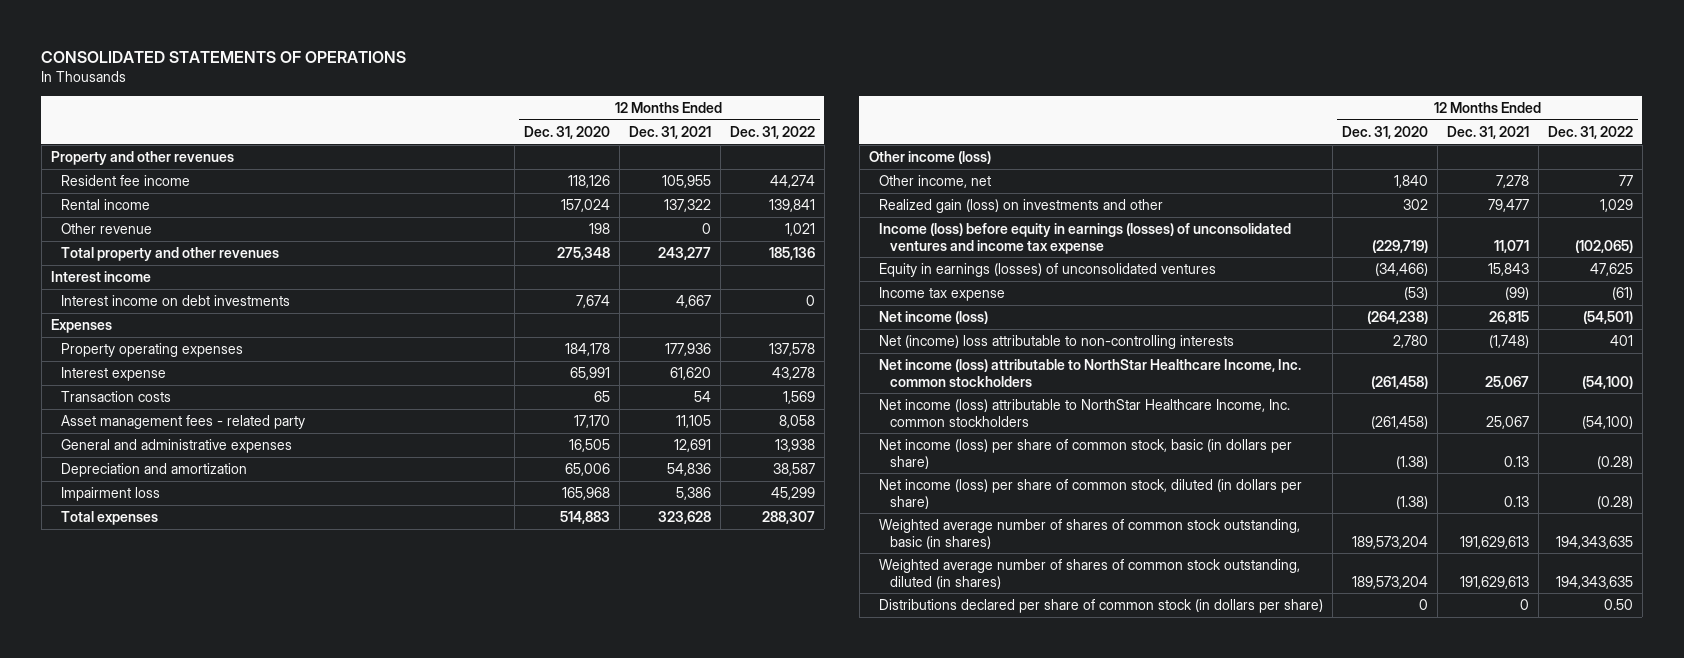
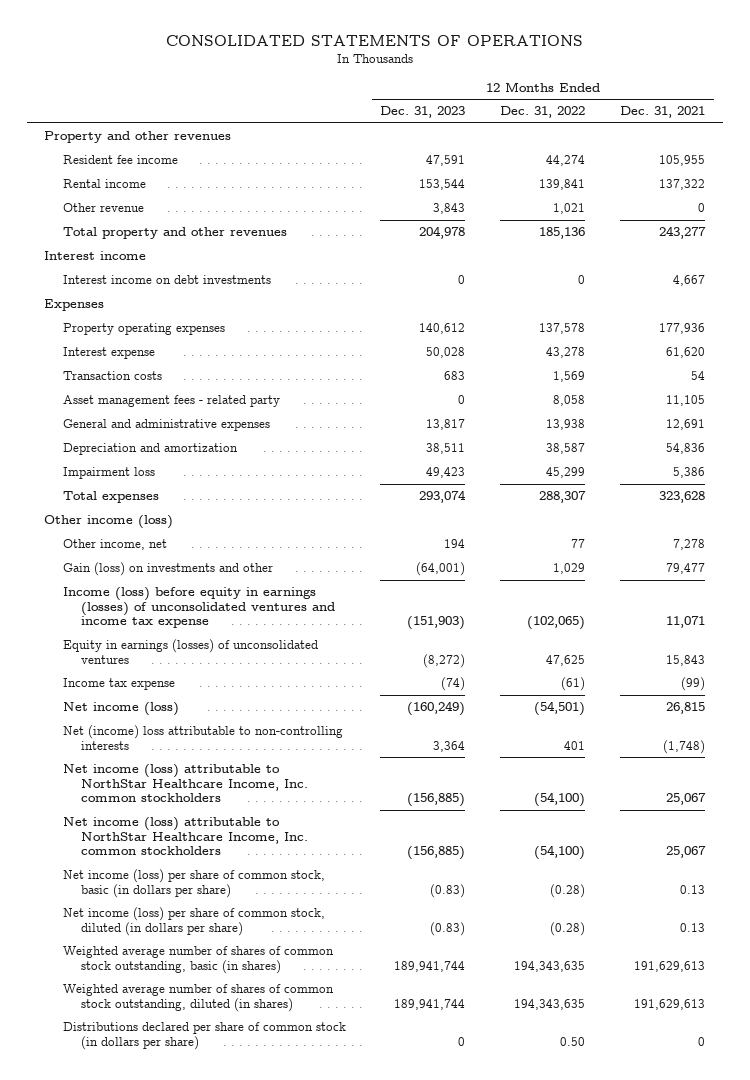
[524,125,611,139] Dec. 31, 2020 -> none
none -> [380,106,466,119] Dec. 31, 2023
[879,199,1164,214] Realized gain (loss) on investments and other -> [62,562,273,577] Gain (loss) on investments and other

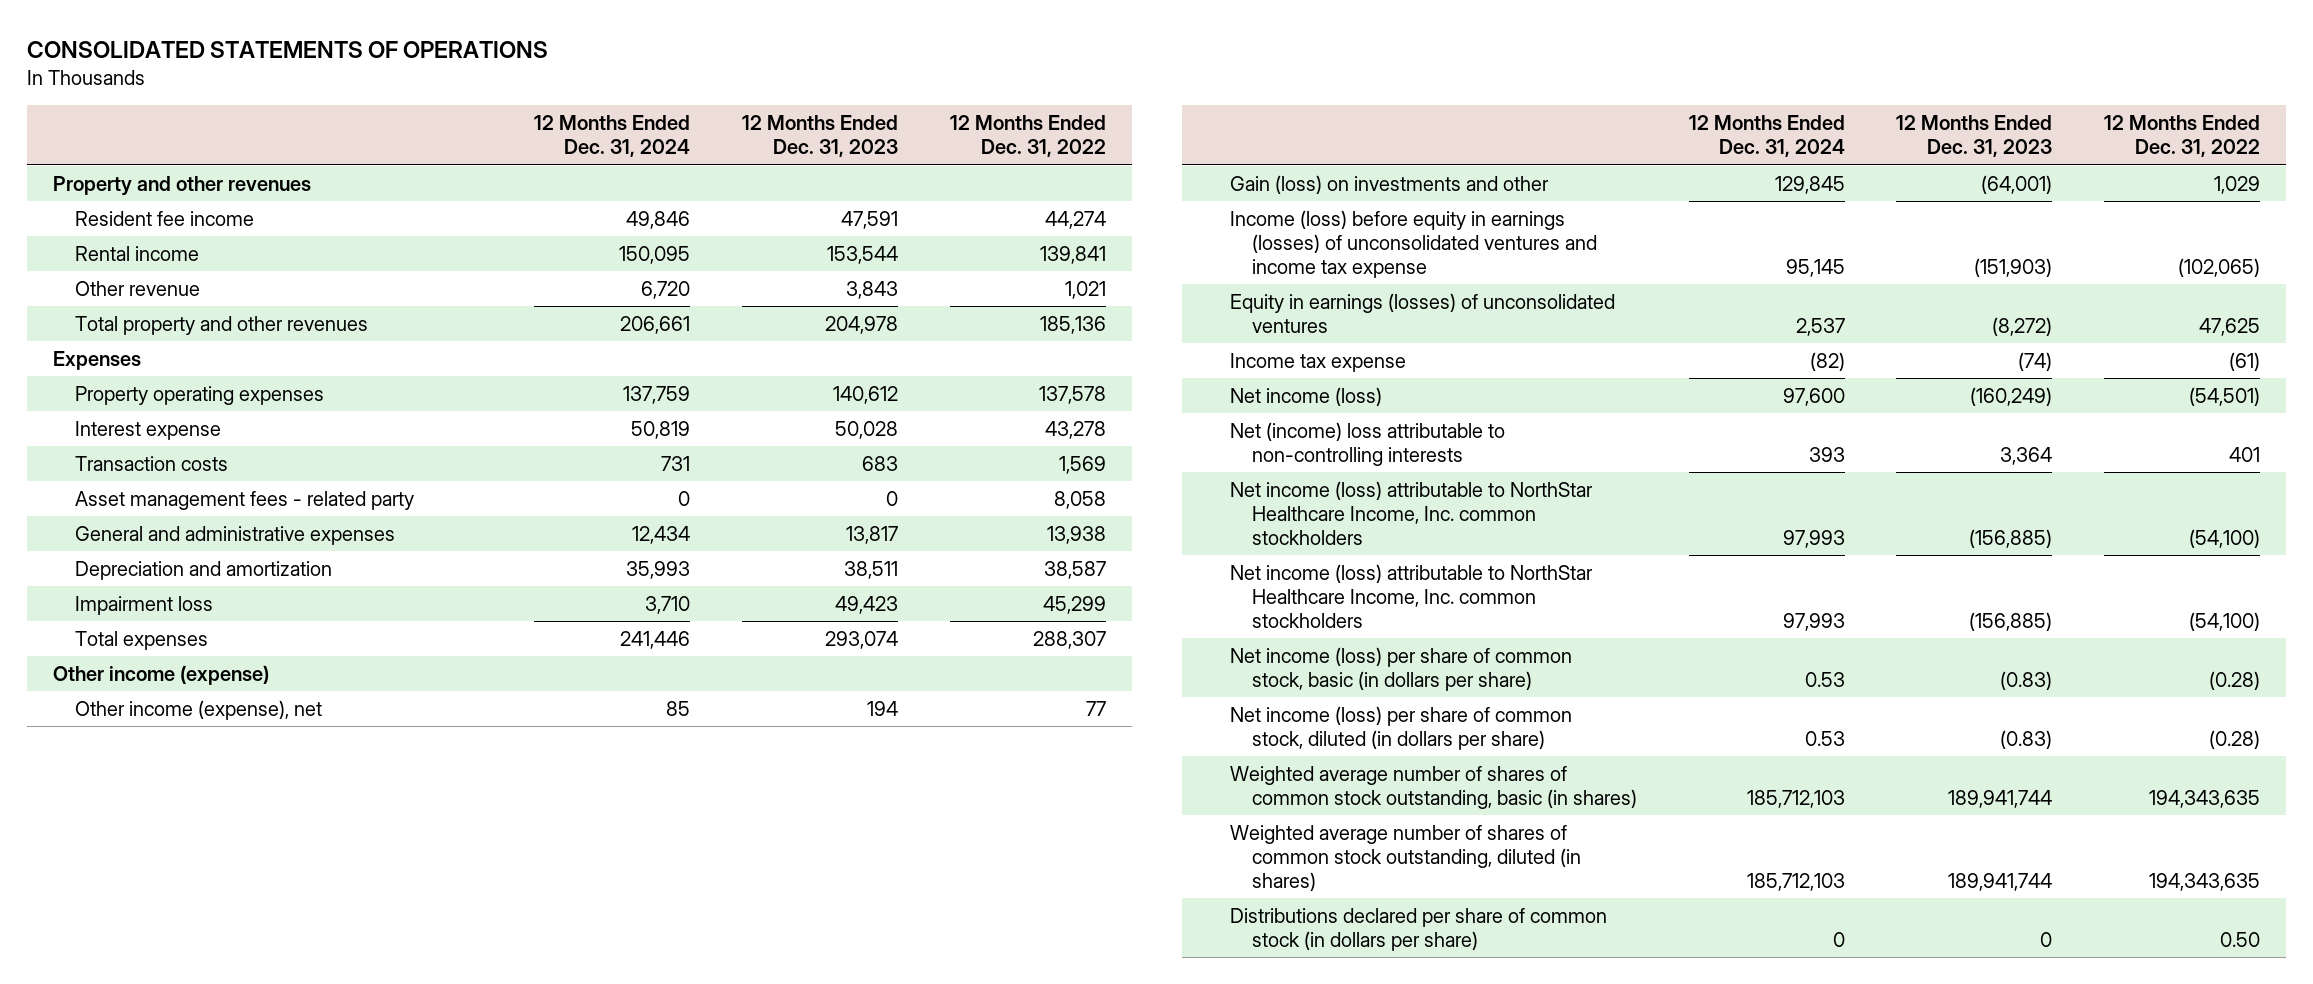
[620,106,706,119] Dec. 31, 2021 -> none
none -> [534,115,691,158] 12 Months Ended Dec. 31, 2024
[44,251,147,261] Interest income -> none
[62,275,271,285] Interest income on debt investments -> none
[44,515,174,530] Other income (loss) -> [53,664,270,685] Other income (expense)
[62,539,167,551] Other income, net -> [75,699,323,720] Other income (expense), net

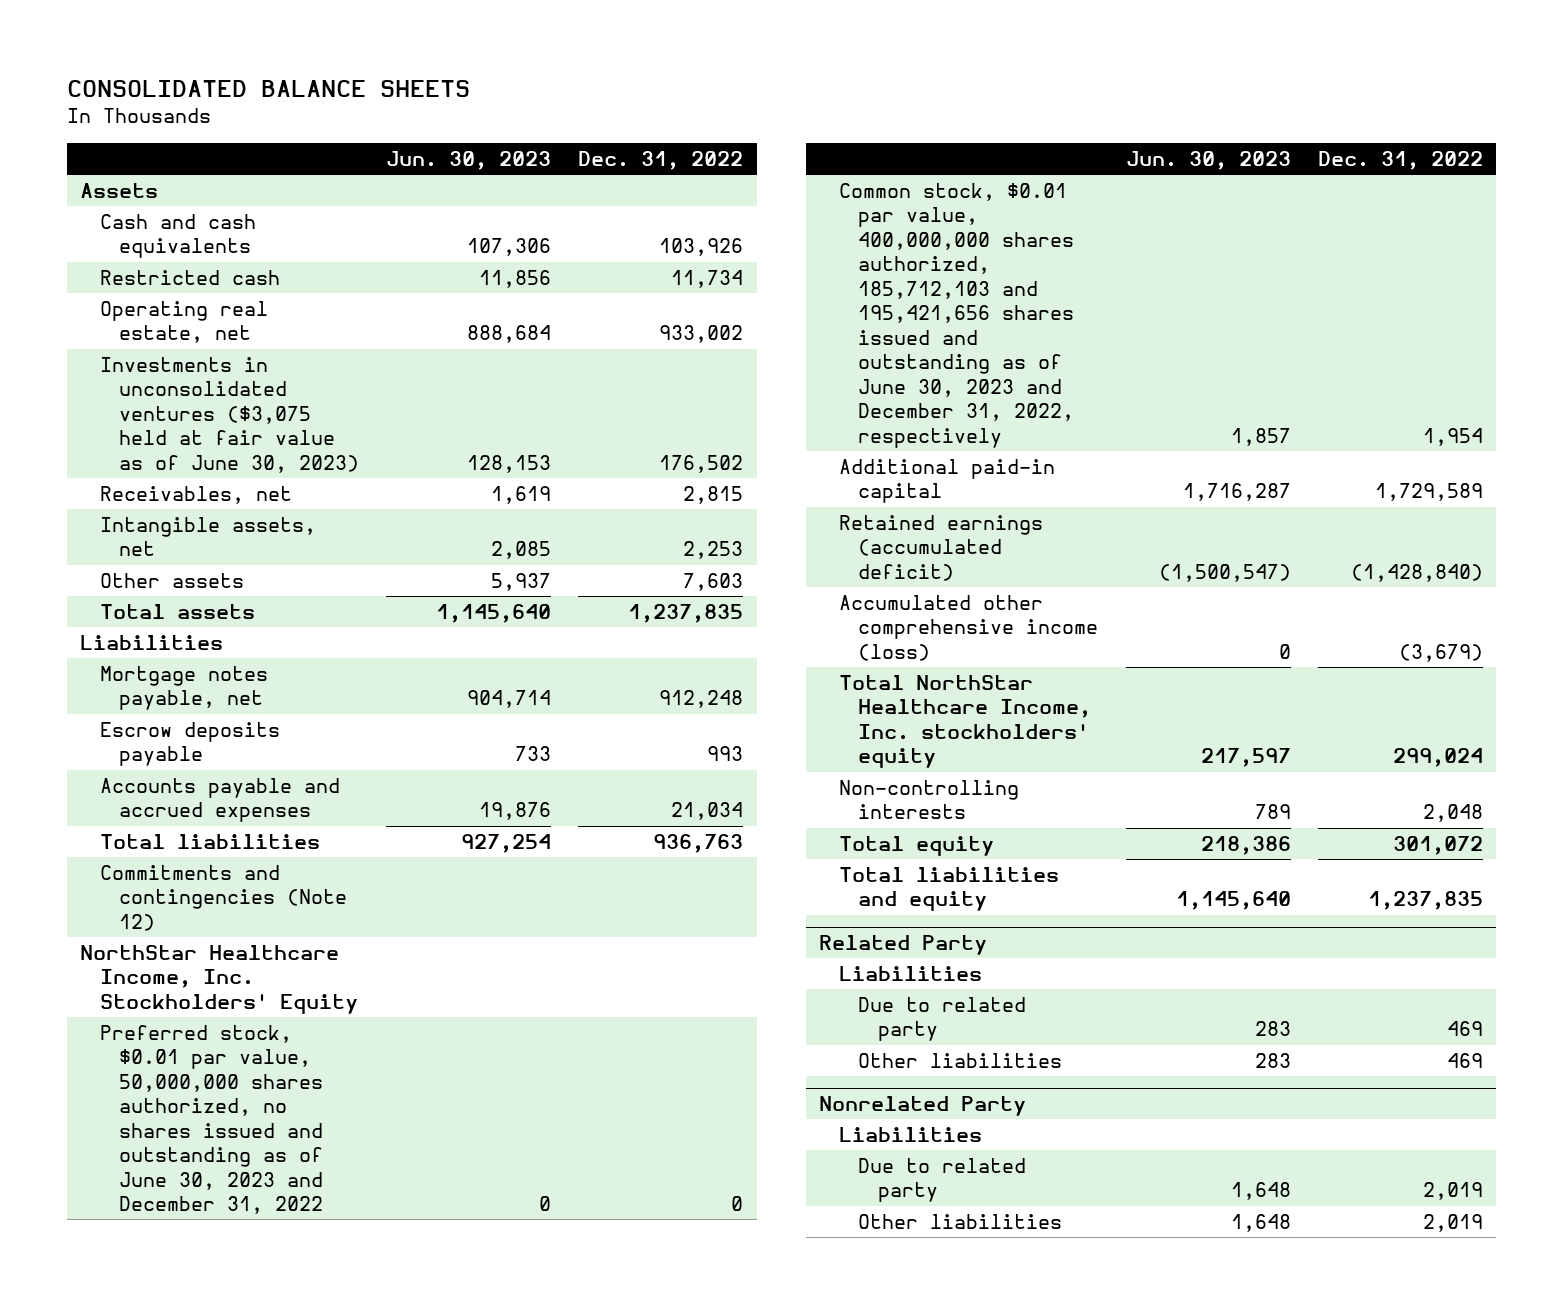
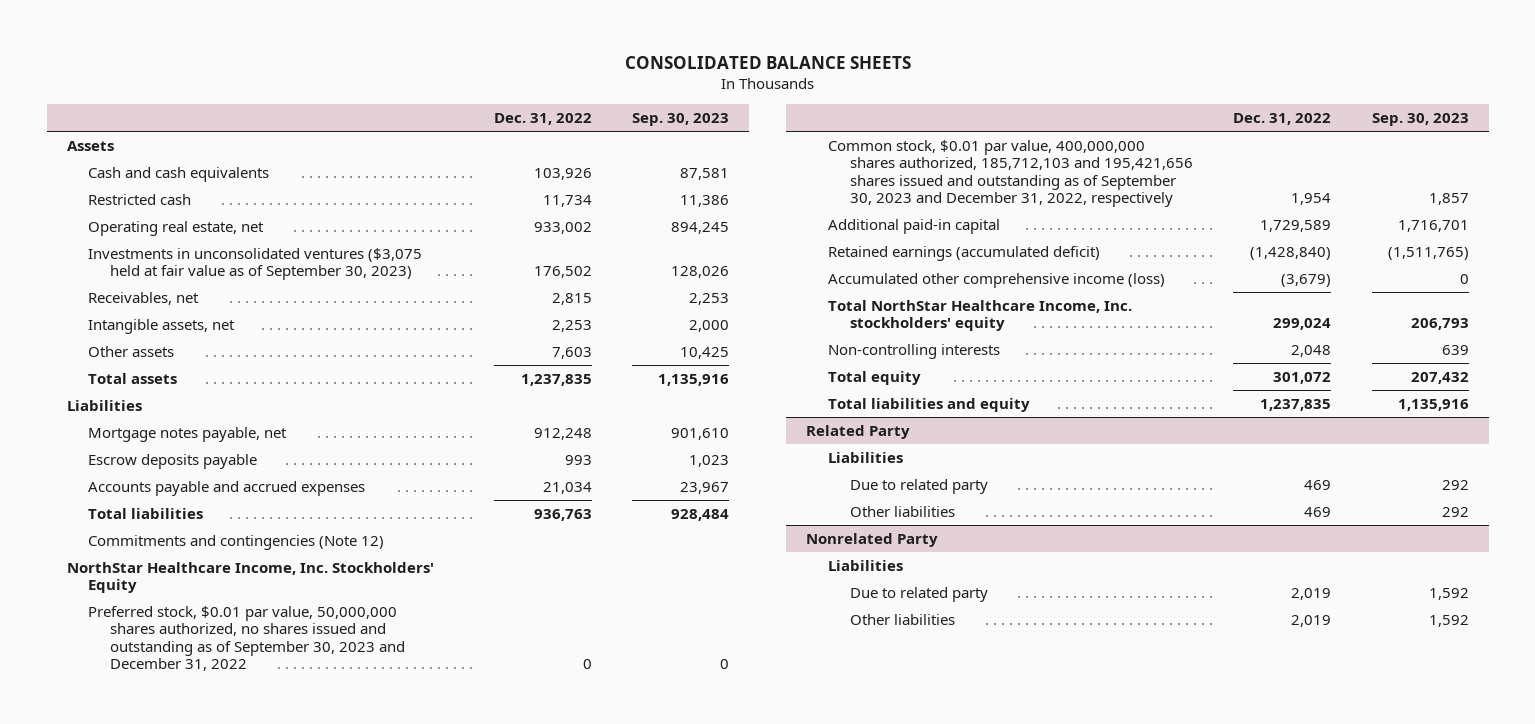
[386,150,552,170] Jun. 30, 2023 -> none
none -> [632,113,730,127] Sep. 30, 2023
[99,357,360,473] Investments in unconsolidated ventures ($3,075 held at fair value as of June 30, 2023) -> [88,247,423,281] Investments in unconsolidated ventures ($3,075 held at fair value as of September 30, 2023)
[99,1025,324,1215] Preferred stock, $0.01 par value, 50,000,000 shares authorized, no shares issued and outstanding as of June 30, 2023 and December 31, 2022 -> [88,605,406,672] Preferred stock, $0.01 par value, 50,000,000 shares authorized, no shares issued and outstanding as of September 30, 2023 and December 31, 2022
[838,183,1075,448] Common stock, $0.01 par value, 400,000,000 shares authorized, 185,712,103 and 195,421,656 shares issued and outstanding as of June 30, 2023 and December 31, 2022, respectively -> [828,139,1193,208] Common stock, $0.01 par value, 400,000,000 shares authorized, 185,712,103 and 195,421,656 shares issued and outstanding as of September 30, 2023 and December 31, 2022, respectively

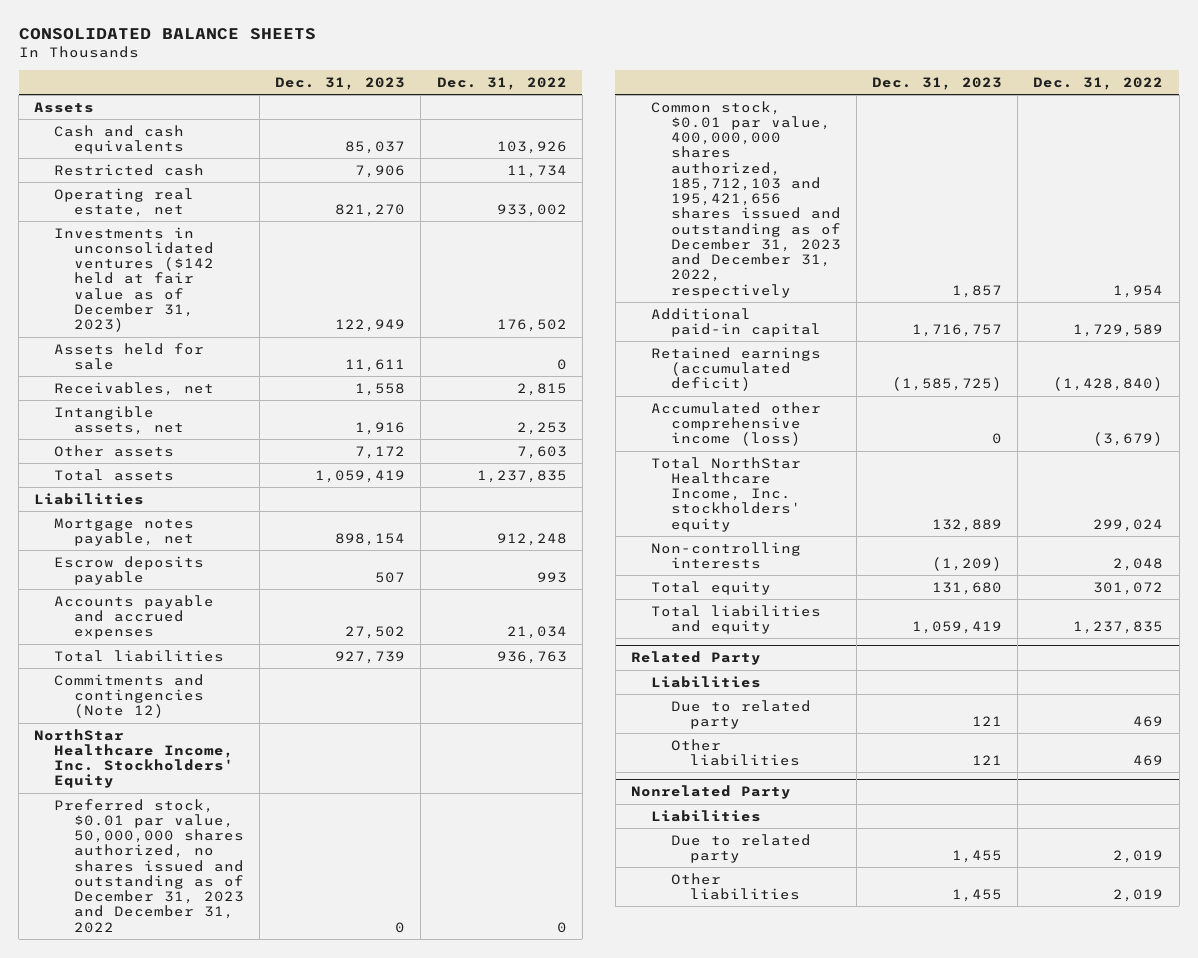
[632,113,730,127] Sep. 30, 2023 -> none
none -> [275,77,406,91] Dec. 31, 2023
[88,247,423,281] Investments in unconsolidated ventures ($3,075 held at fair value as of September 30, 2023) -> [54,226,214,333] Investments in unconsolidated ventures ($142 held at fair value as of December 31, 2023)
none -> [54,342,205,370] Assets held for sale
[88,605,406,672] Preferred stock, $0.01 par value, 50,000,000 shares authorized, no shares issued and outstanding as of September 30, 2023 and December 31, 2022 -> [54,798,244,933] Preferred stock, $0.01 par value, 50,000,000 shares authorized, no shares issued and outstanding as of December 31, 2023 and December 31, 2022
[828,139,1193,208] Common stock, $0.01 par value, 400,000,000 shares authorized, 185,712,103 and 195,421,656 shares issued and outstanding as of September 30, 2023 and December 31, 2022, respectively -> [650,100,841,298] Common stock, $0.01 par value, 400,000,000 shares authorized, 185,712,103 and 195,421,656 shares issued and outstanding as of December 31, 2023 and December 31, 2022, respectively

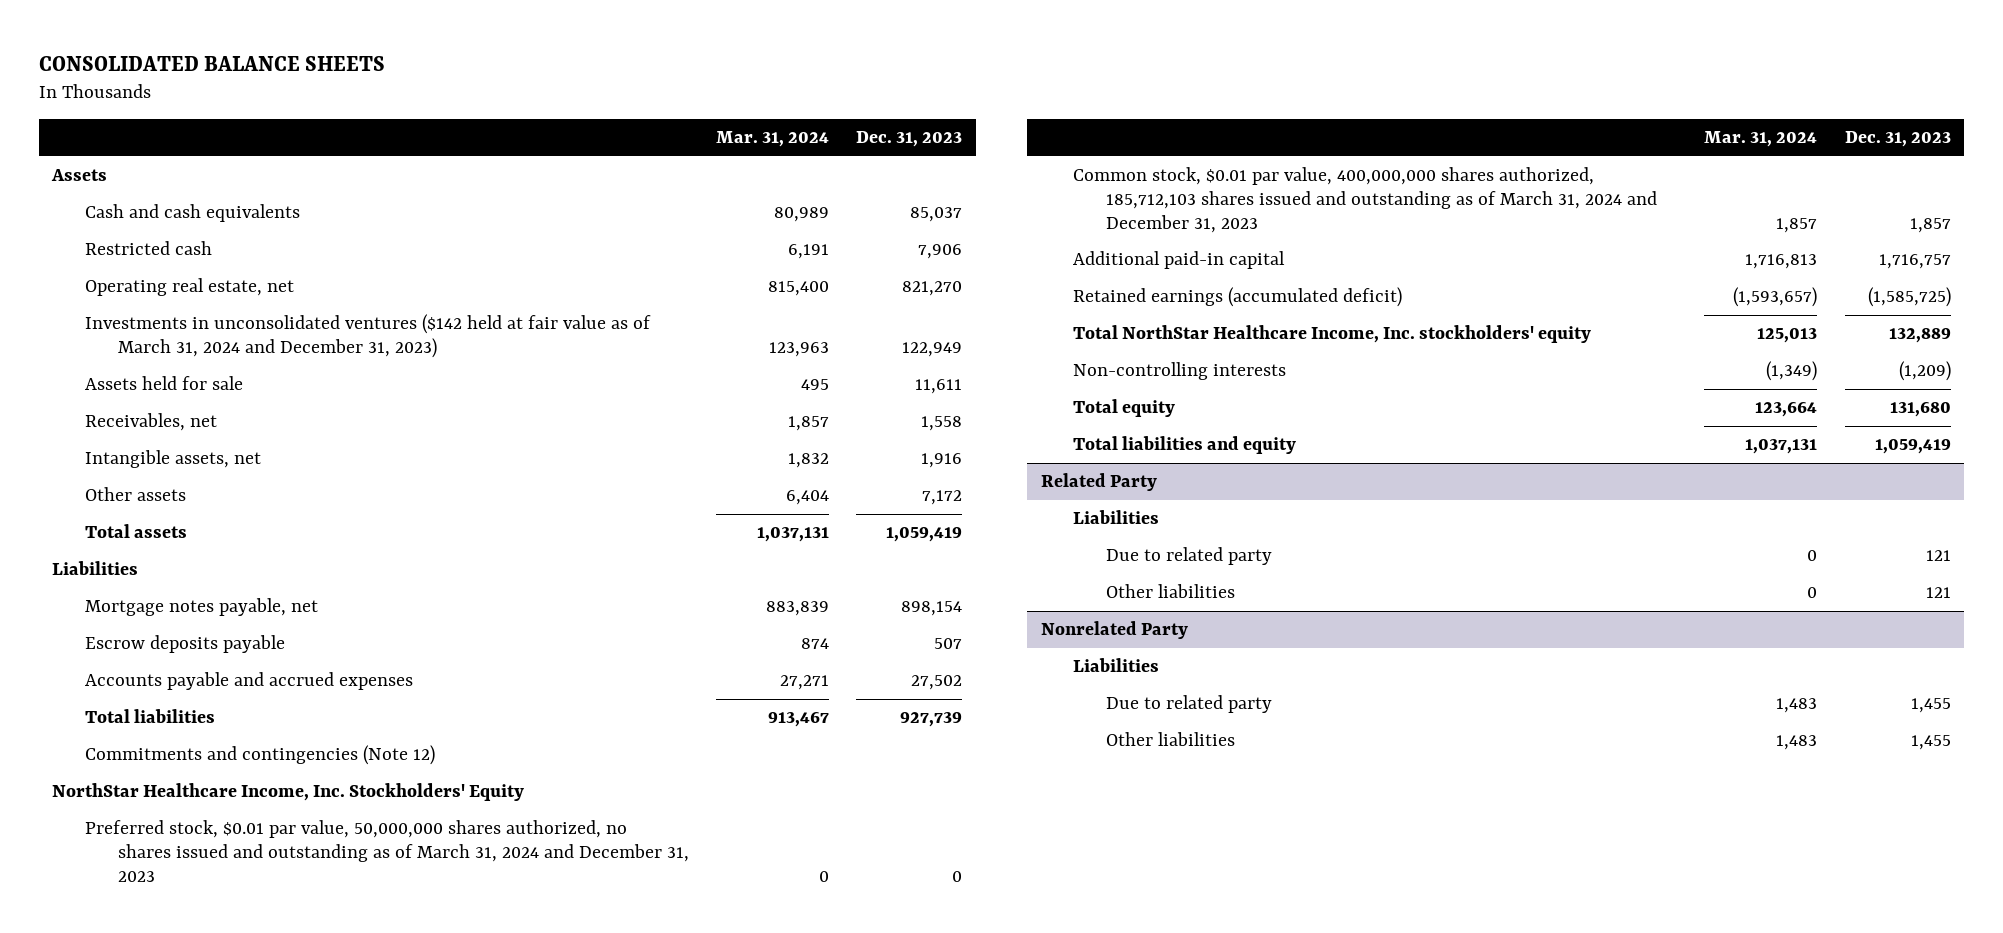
[436,77,567,91] Dec. 31, 2022 -> none
none -> [715,131,829,148] Mar. 31, 2024
[54,226,214,333] Investments in unconsolidated ventures ($142 held at fair value as of December 31, 2023) -> [85,314,652,359] Investments in unconsolidated ventures ($142 held at fair value as of March 31, 2024 and December 31, 2023)
[54,798,244,933] Preferred stock, $0.01 par value, 50,000,000 shares authorized, no shares issued and outstanding as of December 31, 2023 and December 31, 2022 -> [85,820,689,882] Preferred stock, $0.01 par value, 50,000,000 shares authorized, no shares issued and outstanding as of March 31, 2024 and December 31, 2023
[650,100,841,298] Common stock, $0.01 par value, 400,000,000 shares authorized, 185,712,103 and 195,421,656 shares issued and outstanding as of December 31, 2023 and December 31, 2022, respectively -> [1073,167,1658,233] Common stock, $0.01 par value, 400,000,000 shares authorized, 185,712,103 shares issued and outstanding as of March 31, 2024 and December 31, 2023
[650,401,821,447] Accumulated other comprehensive income (loss) -> none

